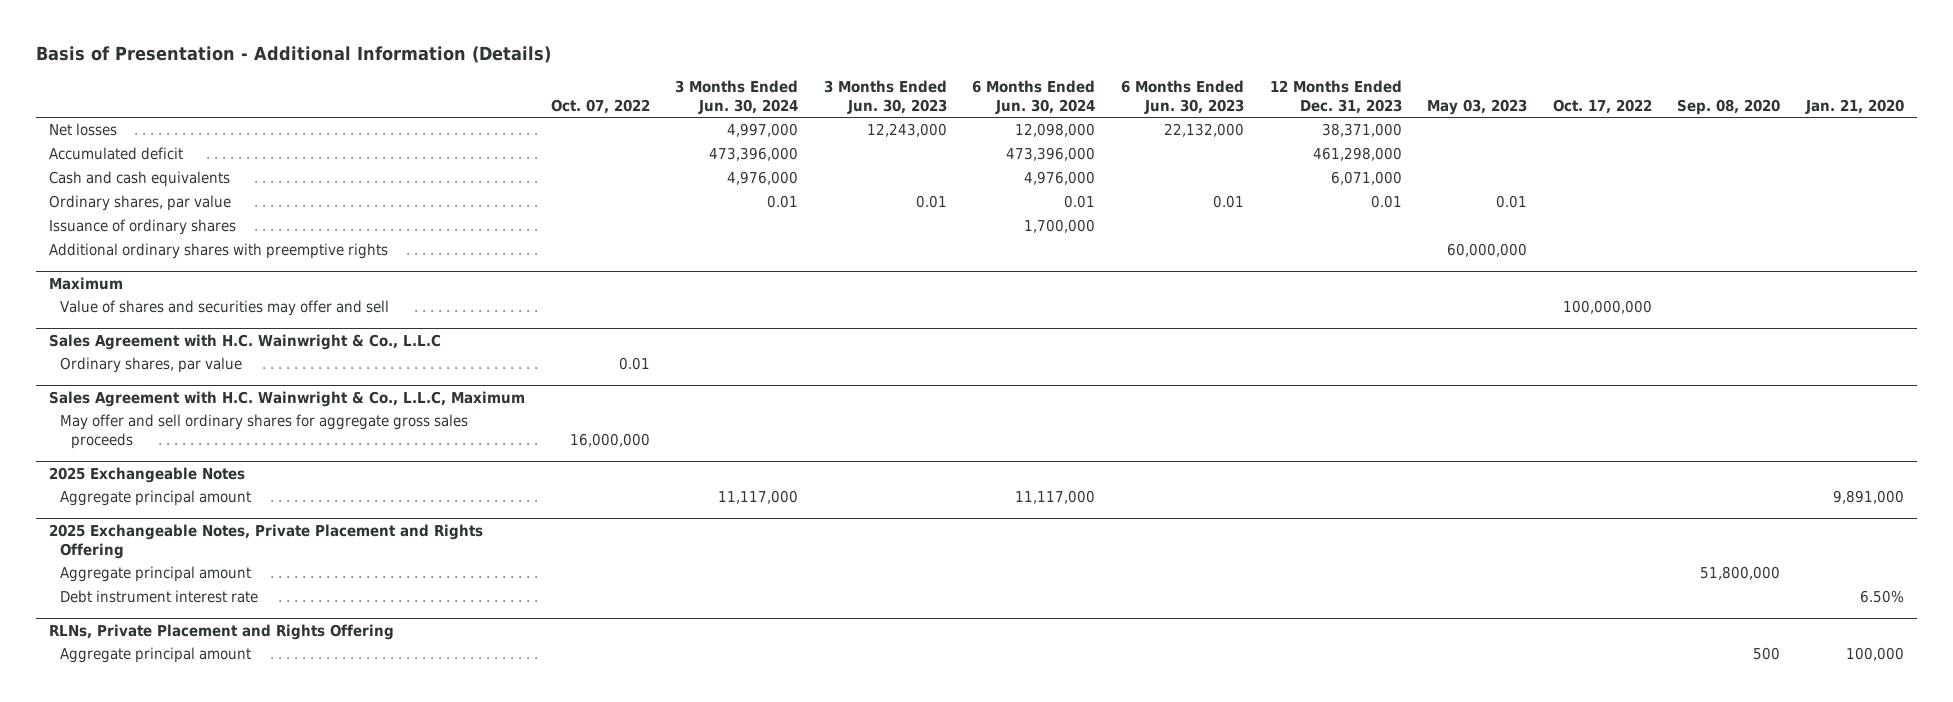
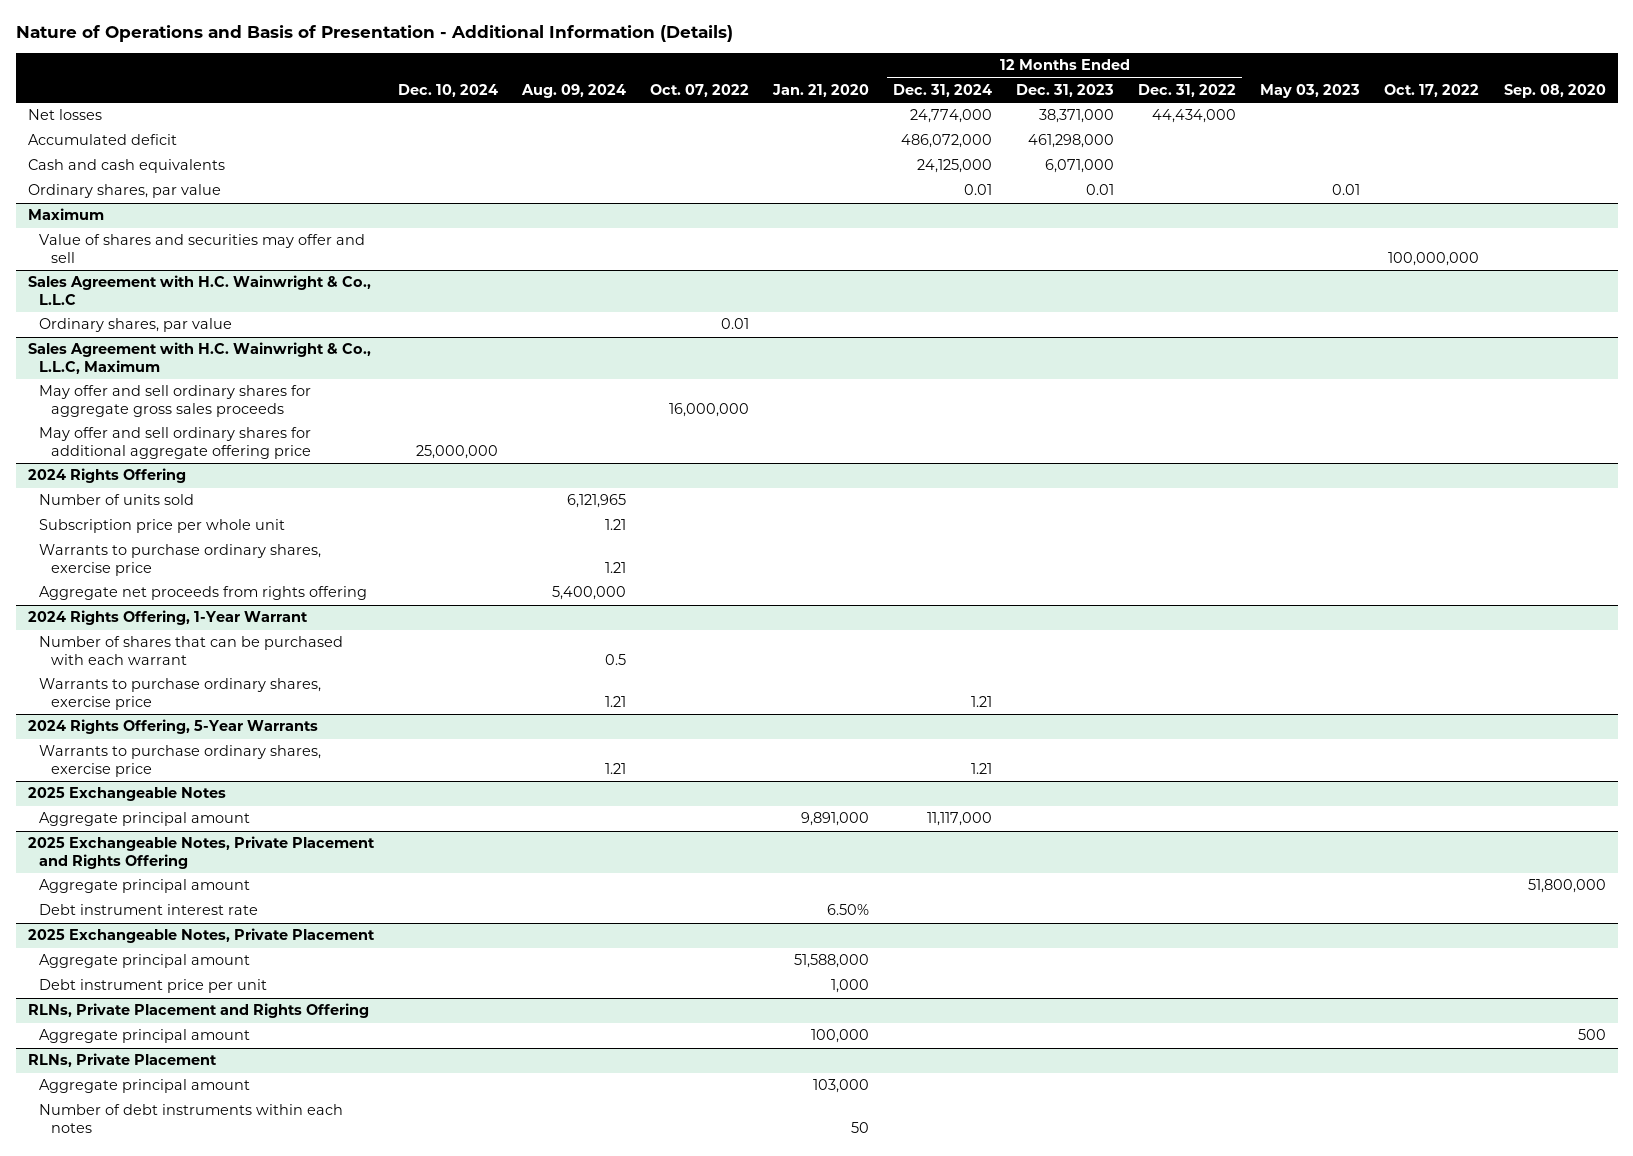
[36,45,552,63] Basis of Presentation - Additional Information (Details) -> [15,25,733,43] Nature of Operations and Basis of Presentation - Additional Information (Details)
[675,79,799,115] 3 Months Ended Jun. 30, 2024 -> none
[823,79,947,115] 3 Months Ended Jun. 30, 2023 -> none
[972,79,1096,115] 6 Months Ended Jun. 30, 2024 -> none
[1120,79,1244,115] 6 Months Ended Jun. 30, 2023 -> none
none -> [397,84,498,98] Dec. 10, 2024
none -> [520,84,626,99] Aug. 09, 2024
none -> [893,84,993,98] Dec. 31, 2024
none -> [1138,84,1237,98] Dec. 31, 2022
[49,219,237,236] Issuance of ordinary shares -> none
[49,243,389,260] Additional ordinary shares with preemptive rights -> none
none -> [39,427,312,459] May offer and sell ordinary shares for additional aggregate offering price
none -> [27,468,186,484] 2024 Rights Offering
none -> [39,494,195,506] Number of units sold
none -> [39,519,286,534] Subscription price per whole unit
none -> [39,544,322,576] Warrants to purchase ordinary shares, exercise price
none -> [39,586,368,601] Aggregate net proceeds from rights offering
none -> [27,610,308,626] 2024 Rights Offering, 1-Year Warrant
none -> [39,636,344,665] Number of shares that can be purchased with each warrant
none -> [39,678,322,710] Warrants to purchase ordinary shares, exercise price
none -> [27,719,318,735] 2024 Rights Offering, 5-Year Warrants
none -> [39,745,322,777] Warrants to purchase ordinary shares, exercise price
none -> [27,928,375,944] 2025 Exchangeable Notes, Private Placement
none -> [39,954,251,969] Aggregate principal amount
none -> [39,979,268,994] Debt instrument price per unit
none -> [27,1053,217,1068] RLNs, Private Placement
none -> [39,1079,251,1094] Aggregate principal amount
none -> [39,1104,344,1133] Number of debt instruments within each notes

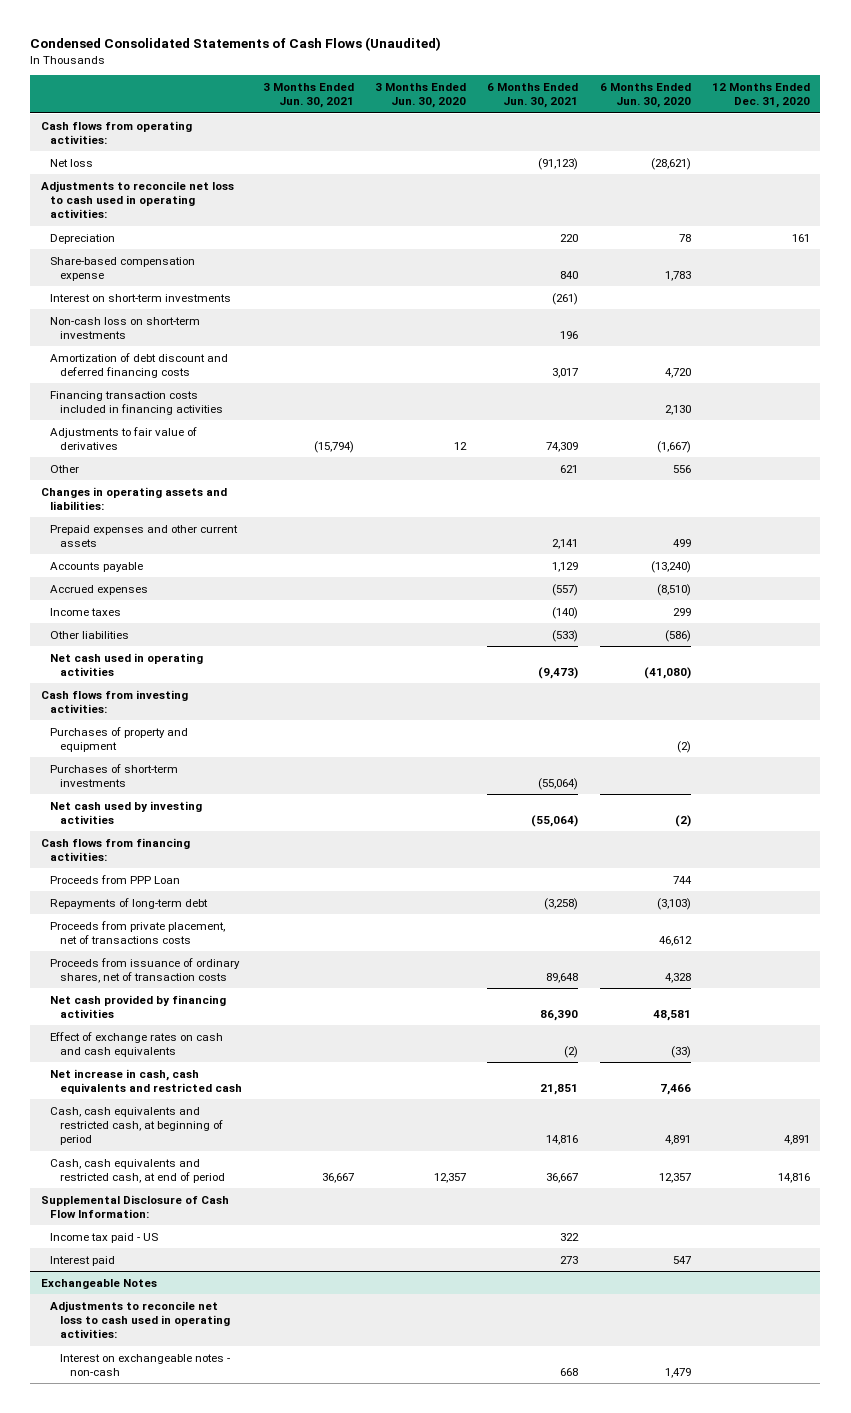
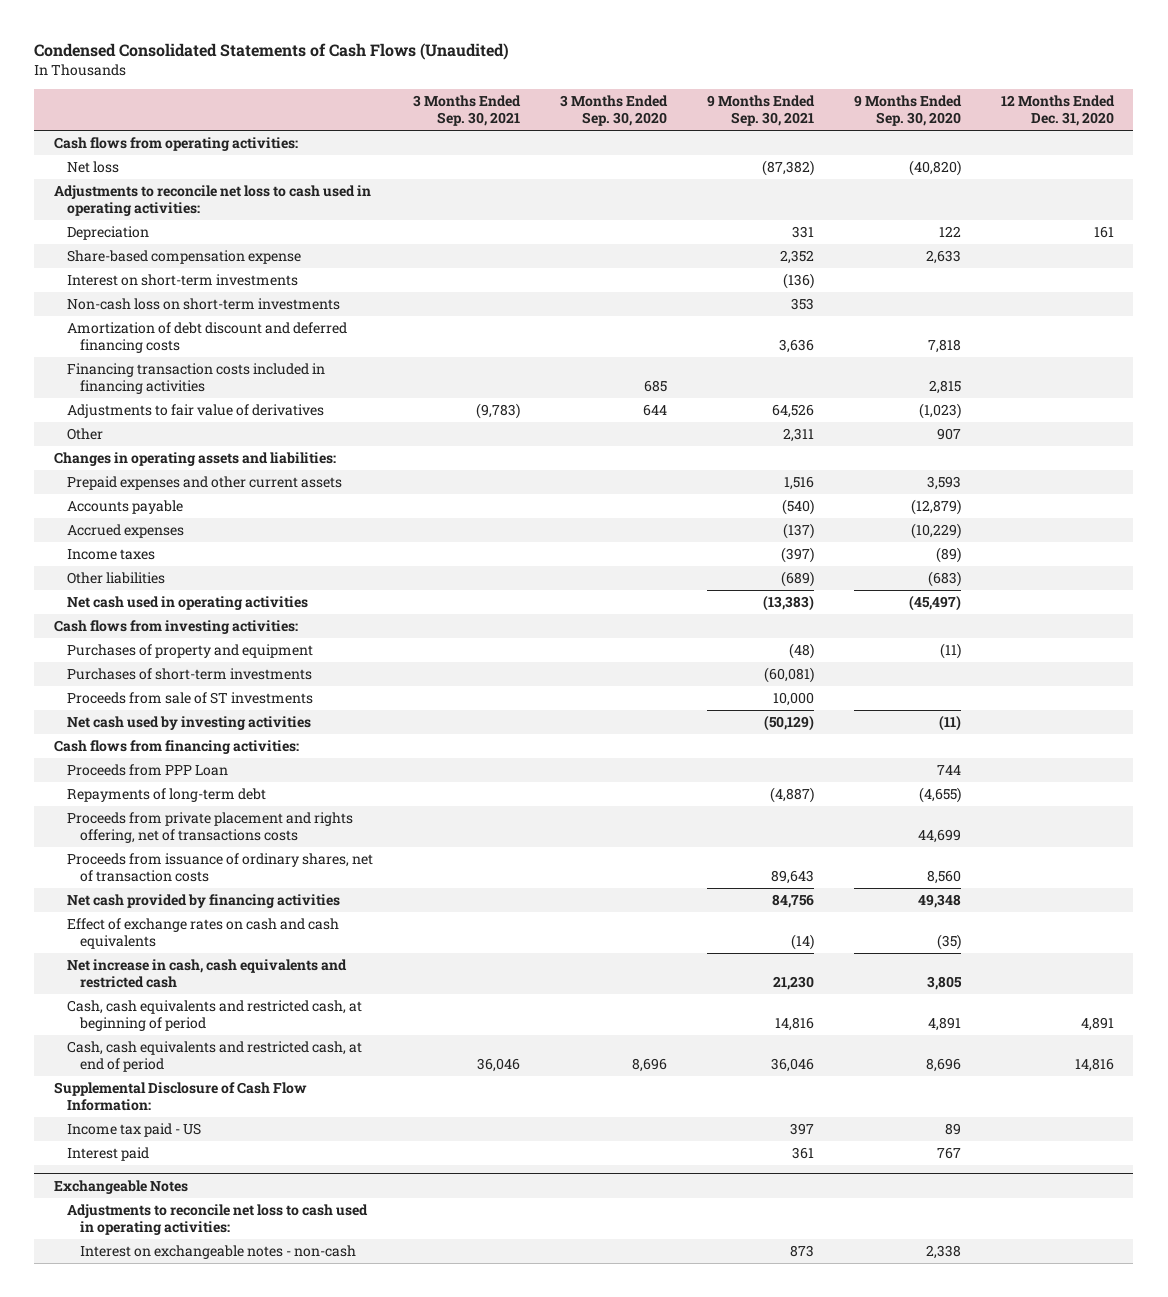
[263,82,355,109] 3 Months Ended Jun. 30, 2021 -> none
[375,82,467,109] 3 Months Ended Jun. 30, 2020 -> none
[487,82,579,109] 6 Months Ended Jun. 30, 2021 -> none
[599,82,691,109] 6 Months Ended Jun. 30, 2020 -> none
none -> [412,95,521,127] 3 Months Ended Sep. 30, 2021
none -> [559,95,668,127] 3 Months Ended Sep. 30, 2020
none -> [706,95,815,127] 9 Months Ended Sep. 30, 2021
none -> [853,95,962,127] 9 Months Ended Sep. 30, 2020
none -> [66,692,313,705] Proceeds from sale of ST investments
[50,920,226,944] Proceeds from private placement, net of transactions costs -> [66,812,353,844] Proceeds from private placement and rights offering, net of transactions costs

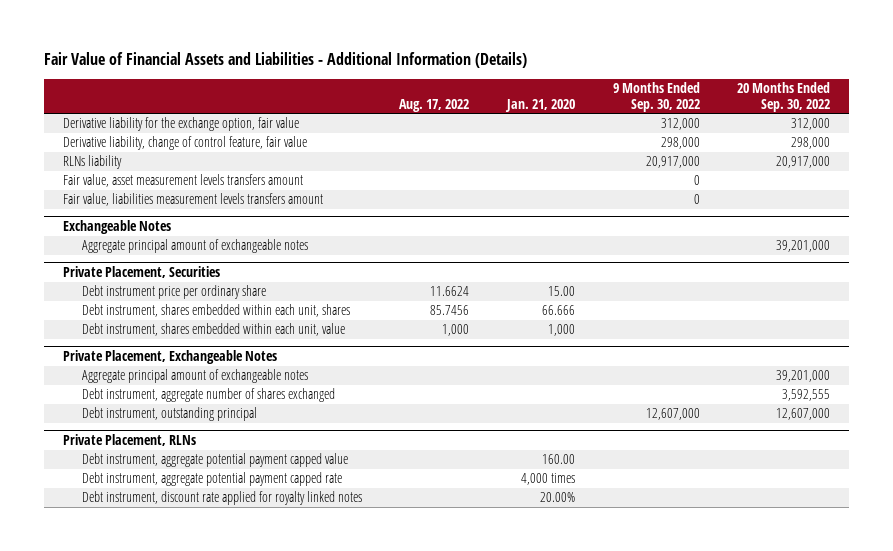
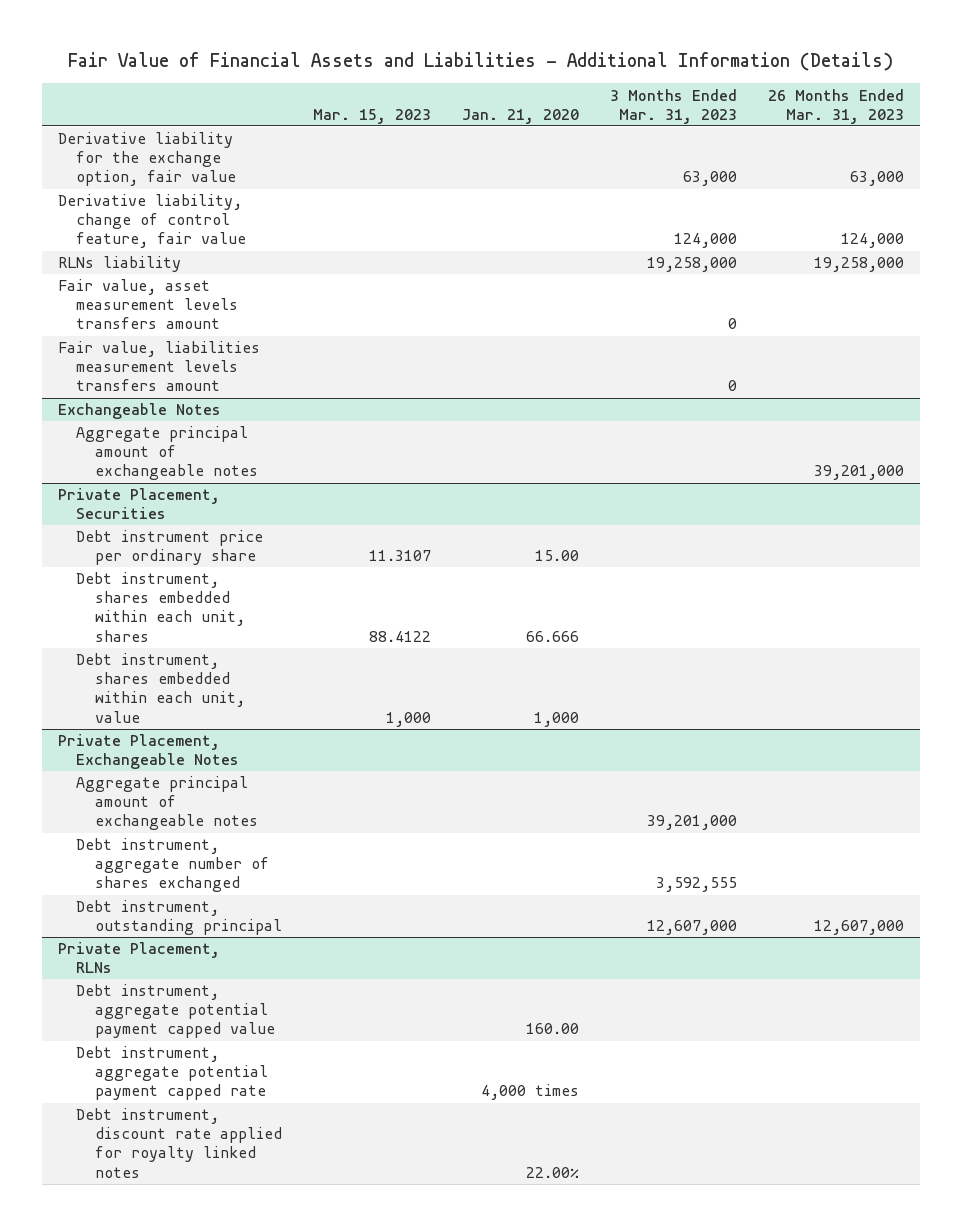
[399,98,470,112] Aug. 17, 2022 -> none
[612,82,700,112] 9 Months Ended Sep. 30, 2022 -> none
[737,82,831,112] 20 Months Ended Sep. 30, 2022 -> none
none -> [312,108,431,124] Mar. 15, 2023
none -> [609,88,737,124] 3 Months Ended Mar. 31, 2023
none -> [768,88,905,124] 26 Months Ended Mar. 31, 2023
[539,492,575,503] 20.00% -> [525,1166,579,1178] 22.00%

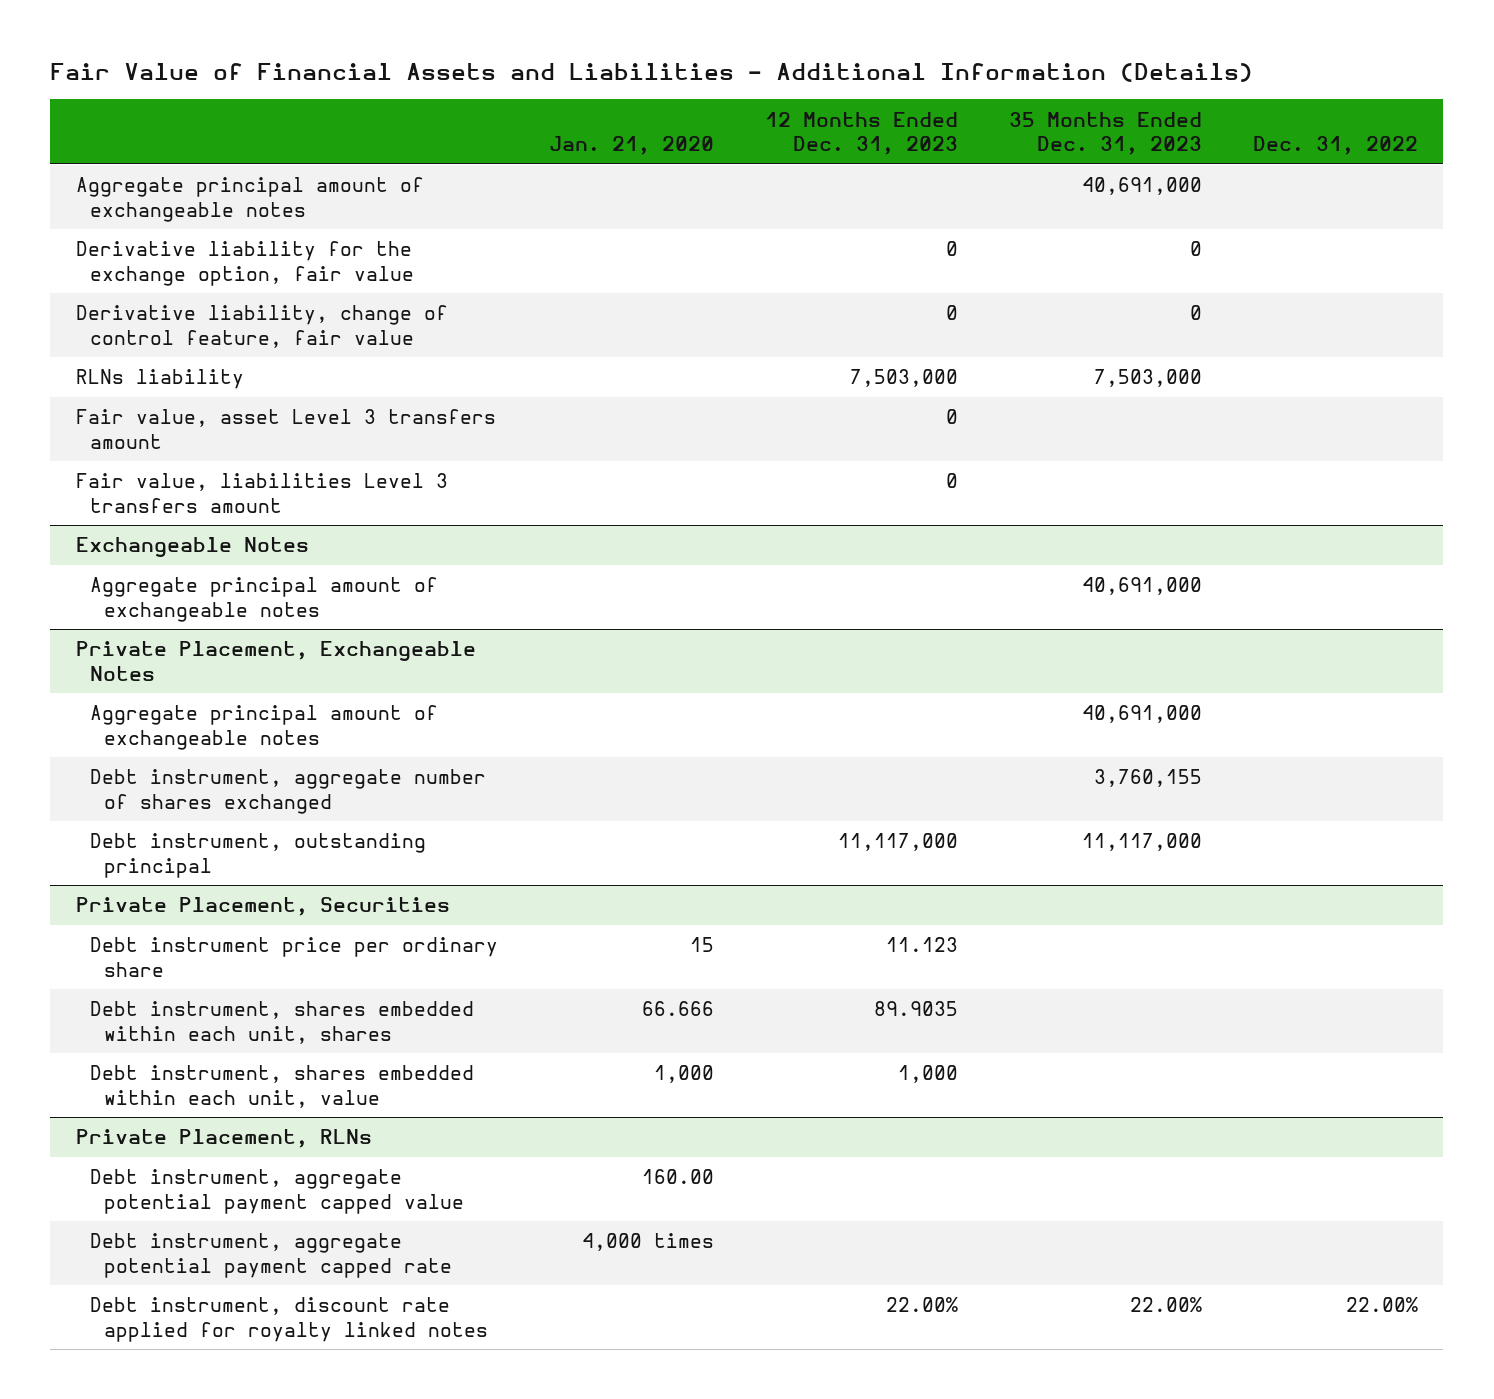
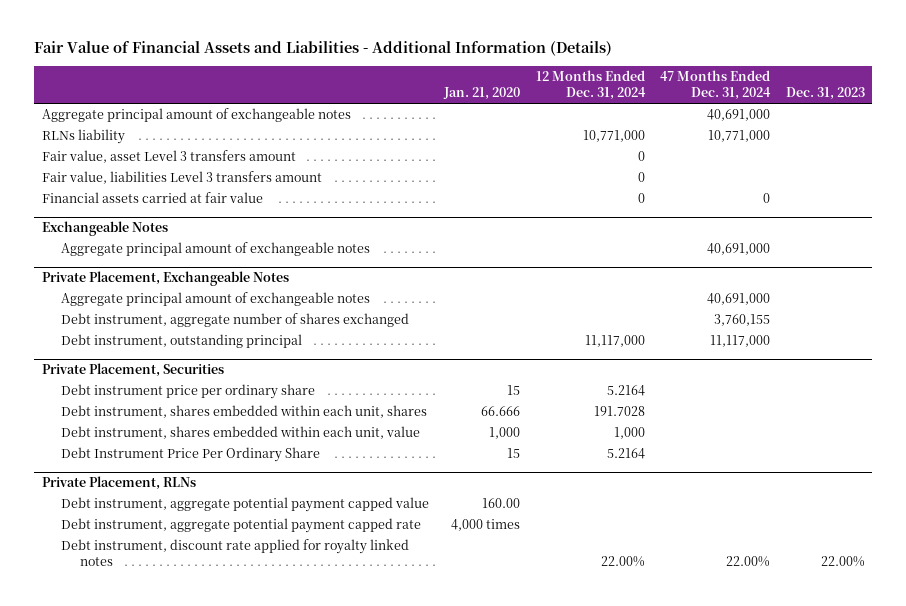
[764,111,958,156] 12 Months Ended Dec. 31, 2023 -> none
[1008,111,1202,156] 35 Months Ended Dec. 31, 2023 -> none
[1252,136,1418,156] Dec. 31, 2022 -> none
none -> [535,69,646,101] 12 Months Ended Dec. 31, 2024
none -> [660,69,772,101] 47 Months Ended Dec. 31, 2024
none -> [785,87,865,101] Dec. 31, 2023
[75,241,414,286] Derivative liability for the exchange option, fair value -> none
[75,305,448,348] Derivative liability, change of control feature, fair value -> none
none -> [41,192,263,204] Financial assets carried at fair value
none -> [60,447,320,463] Debt Instrument Price Per Ordinary Share

